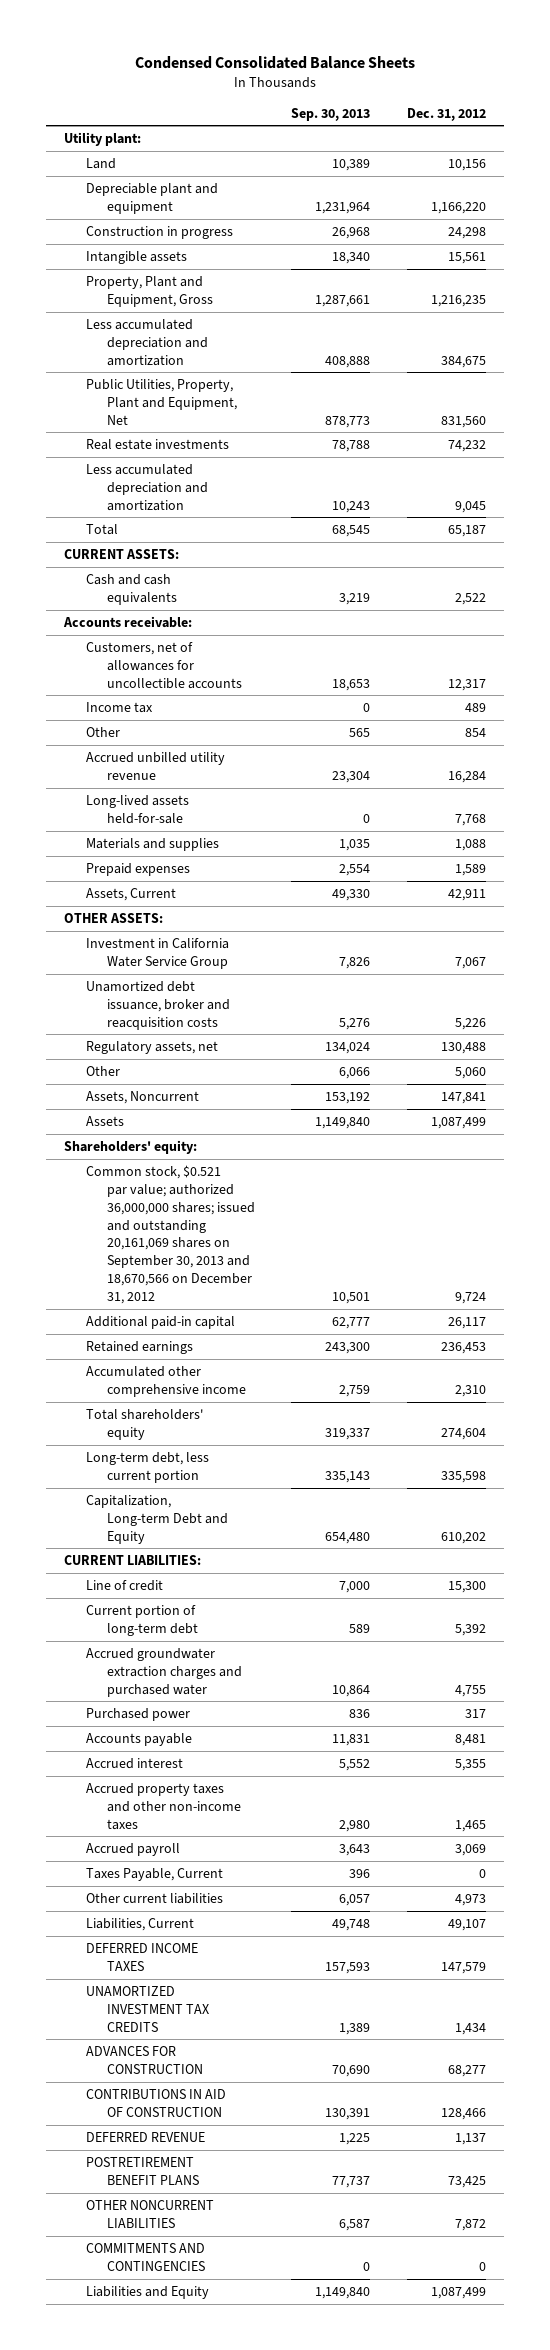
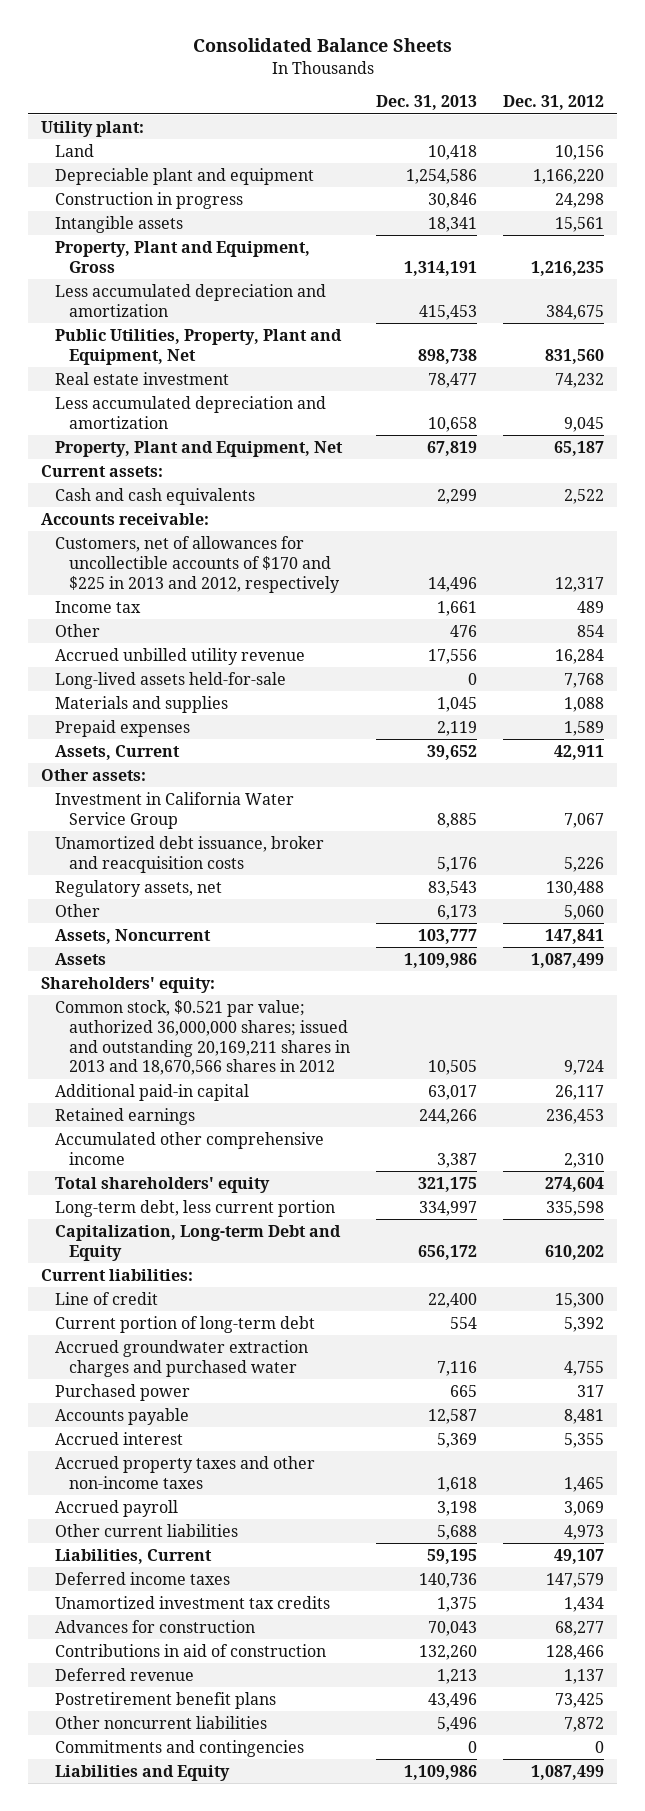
[135,55,416,69] Condensed Consolidated Balance Sheets -> [192,38,452,53] Consolidated Balance Sheets
[291,107,371,121] Sep. 30, 2013 -> none
none -> [376,95,478,111] Dec. 31, 2013
[85,438,229,450] Real estate investments -> [55,371,230,385] Real estate investment
[85,523,118,535] Total -> [55,440,344,457] Property, Plant and Equipment, Net
[64,548,180,559] CURRENT ASSETS: -> [40,464,163,477] Current assets:
[85,641,242,689] Customers, net of allowances for uncollectible accounts -> [55,535,341,593] Customers, net of allowances for uncollectible accounts of $170 and $225 in 2013 and 2012, respectively
[64,912,164,923] OTHER ASSETS: -> [40,768,146,781] Other assets:
[85,1164,255,1305] Common stock, $0.521 par value; authorized 36,000,000 shares; issued and outstanding 20,161,069 shares on September 30, 2013 and 18,670,566 on December 31, 2012 -> [55,999,351,1076] Common stock, $0.521 par value; authorized 36,000,000 shares; issued and outstanding 20,169,211 shares in 2013 and 18,670,566 shares in 2012
[64,1554,202,1565] CURRENT LIABILITIES: -> [40,1268,193,1281] Current liabilities:
[85,1867,223,1881] Taxes Payable, Current -> none
[85,1942,198,1971] DEFERRED INCOME TAXES -> [55,1571,231,1585] Deferred income taxes
[85,1985,209,2032] UNAMORTIZED INVESTMENT TAX CREDITS -> [55,1595,331,1609] Unamortized investment tax credits
[85,2045,203,2074] ADVANCES FOR CONSTRUCTION -> [55,1619,256,1633] Advances for construction
[85,2088,226,2117] CONTRIBUTIONS IN AID OF CONSTRUCTION -> [55,1643,327,1657] Contributions in aid of construction
[85,2131,205,2142] DEFERRED REVENUE -> [55,1667,195,1681] Deferred revenue
[85,2156,199,2185] POSTRETIREMENT BENEFIT PLANS -> [55,1691,277,1709] Postretirement benefit plans
[85,2199,214,2228] OTHER NONCURRENT LIABILITIES -> [55,1715,268,1729] Other noncurrent liabilities
[85,2242,205,2271] COMMITMENTS AND CONTINGENCIES -> [55,1739,305,1757] Commitments and contingencies

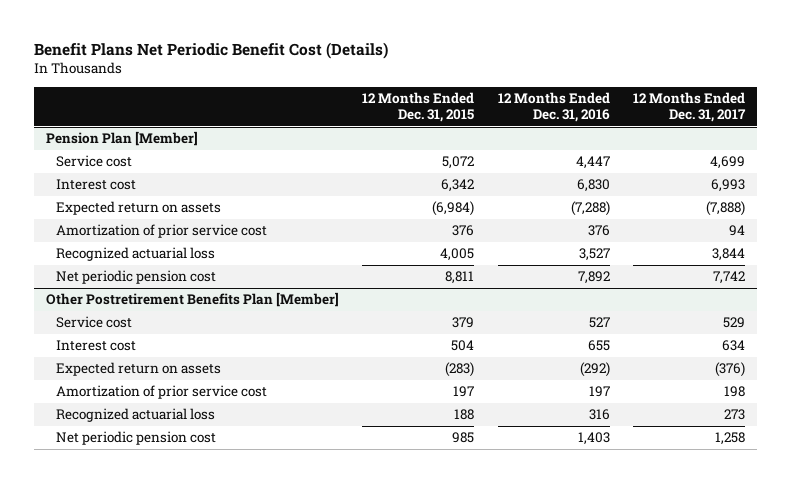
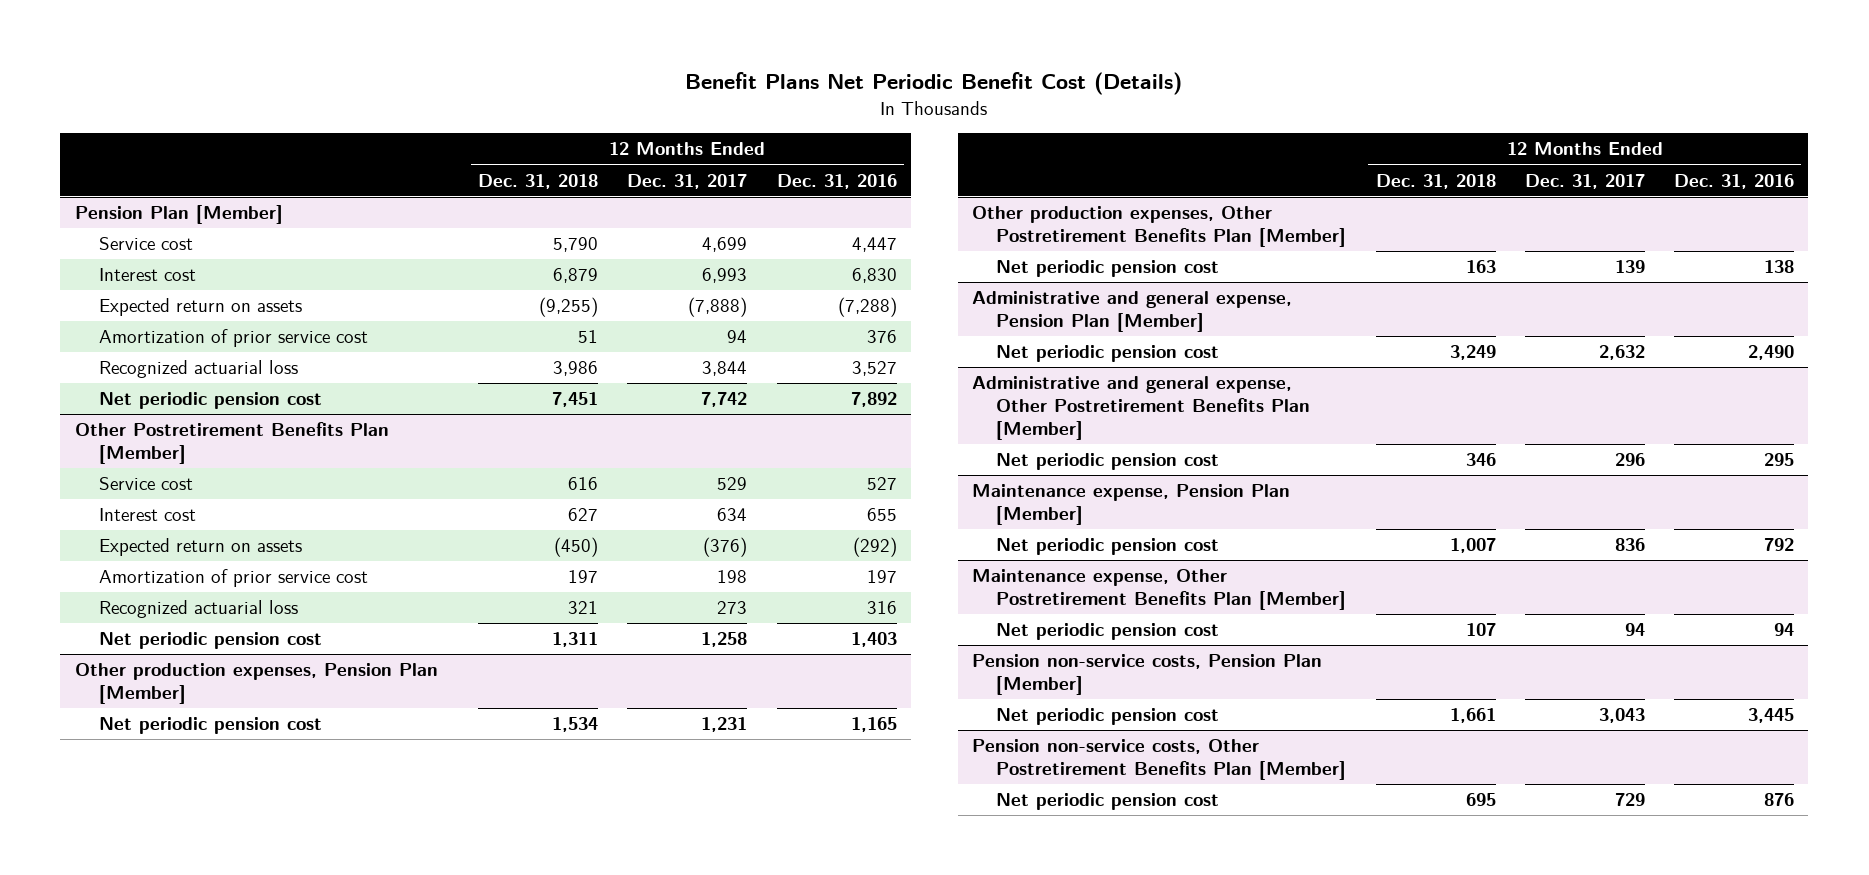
[362,92,475,123] 12 Months Ended Dec. 31, 2015 -> none
none -> [478,173,599,189] Dec. 31, 2018
none -> [74,663,438,705] Other production expenses, Pension Plan [Member]
none -> [99,717,323,735] Net periodic pension cost
none -> [972,206,1347,248] Other production expenses, Other Postretirement Benefits Plan [Member]
none -> [996,260,1220,278] Net periodic pension cost
none -> [972,291,1293,333] Administrative and general expense, Pension Plan [Member]
none -> [996,345,1220,363] Net periodic pension cost
none -> [972,376,1311,440] Administrative and general expense, Other Postretirement Benefits Plan [Member]
none -> [996,453,1220,471] Net periodic pension cost
none -> [972,484,1291,526] Maintenance expense, Pension Plan [Member]
none -> [996,538,1220,556] Net periodic pension cost
none -> [972,569,1347,611] Maintenance expense, Other Postretirement Benefits Plan [Member]
none -> [996,623,1220,641] Net periodic pension cost
none -> [972,654,1323,696] Pension non-service costs, Pension Plan [Member]
none -> [996,708,1220,726] Net periodic pension cost
none -> [972,739,1347,781] Pension non-service costs, Other Postretirement Benefits Plan [Member]
none -> [996,793,1220,811] Net periodic pension cost

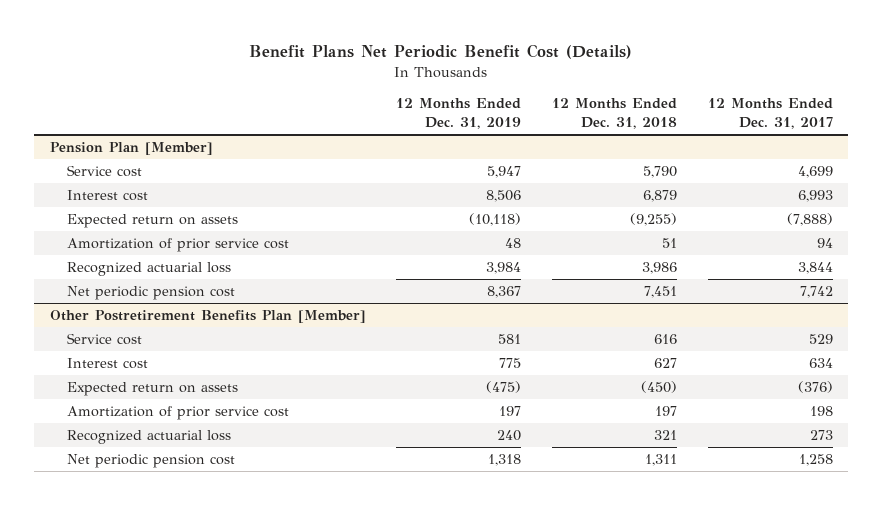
[776,173,897,189] Dec. 31, 2016 -> none
none -> [396,98,522,130] 12 Months Ended Dec. 31, 2019
[74,663,438,705] Other production expenses, Pension Plan [Member] -> none
[99,717,323,735] Net periodic pension cost -> none
[972,206,1347,248] Other production expenses, Other Postretirement Benefits Plan [Member] -> none
[996,260,1220,278] Net periodic pension cost -> none
[972,291,1293,333] Administrative and general expense, Pension Plan [Member] -> none
[996,345,1220,363] Net periodic pension cost -> none
[972,376,1311,440] Administrative and general expense, Other Postretirement Benefits Plan [Member] -> none
[996,453,1220,471] Net periodic pension cost -> none
[972,484,1291,526] Maintenance expense, Pension Plan [Member] -> none
[996,538,1220,556] Net periodic pension cost -> none
[972,569,1347,611] Maintenance expense, Other Postretirement Benefits Plan [Member] -> none
[996,623,1220,641] Net periodic pension cost -> none
[972,654,1323,696] Pension non-service costs, Pension Plan [Member] -> none
[996,708,1220,726] Net periodic pension cost -> none
[972,739,1347,781] Pension non-service costs, Other Postretirement Benefits Plan [Member] -> none
[996,793,1220,811] Net periodic pension cost -> none

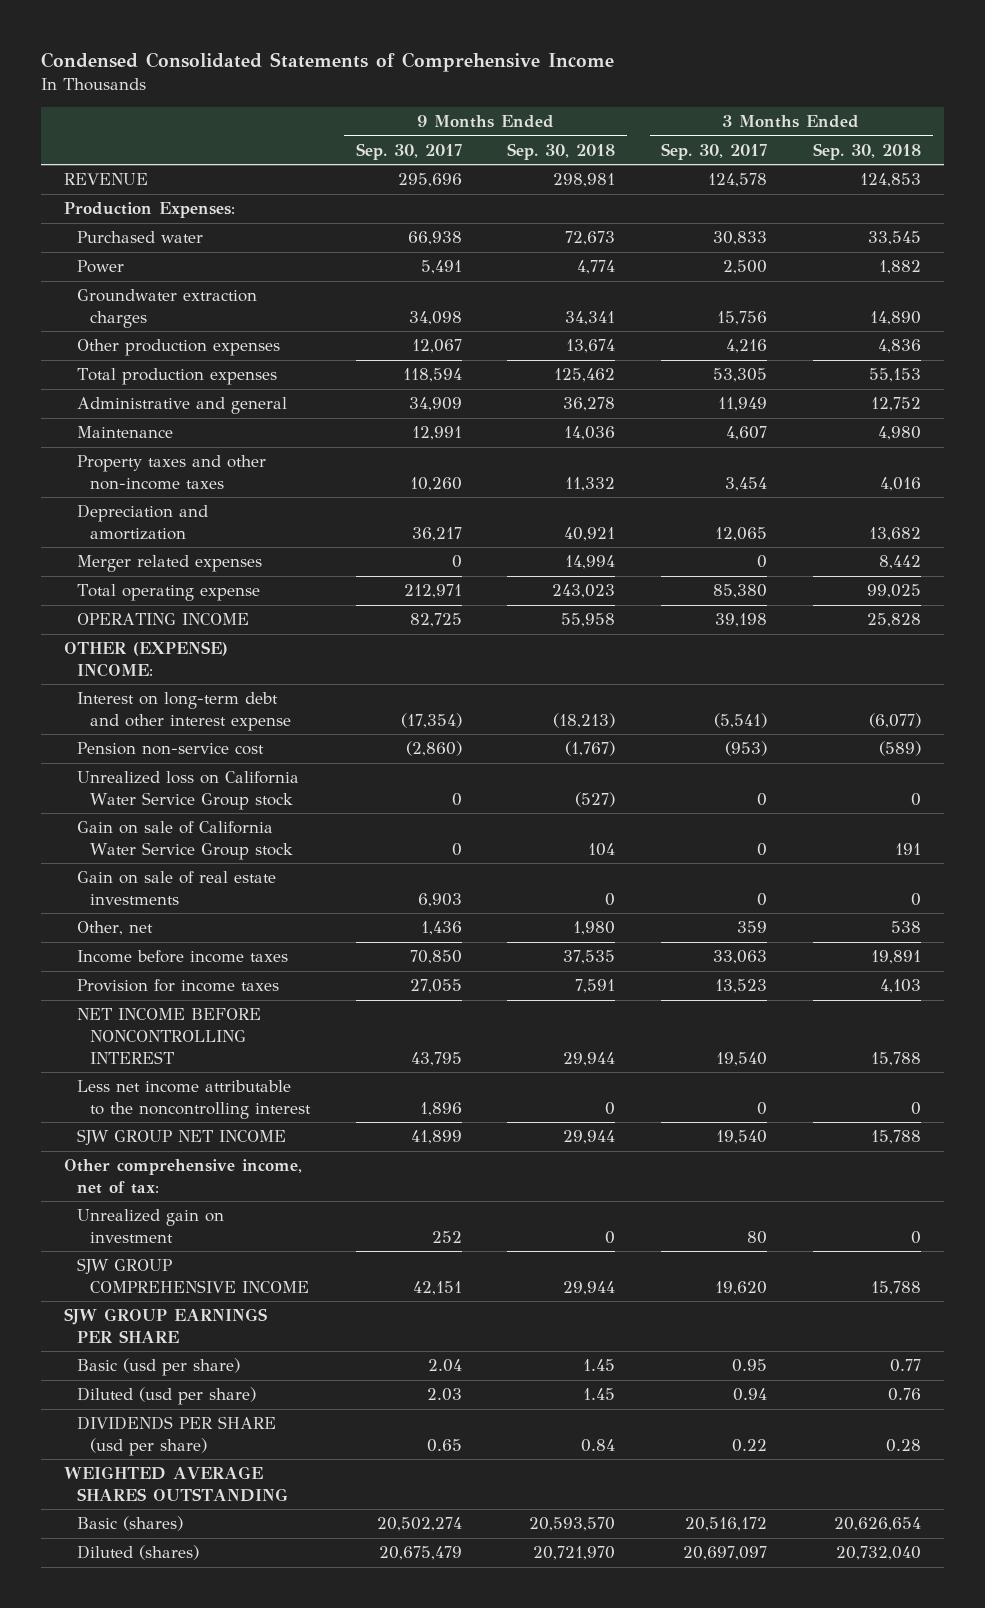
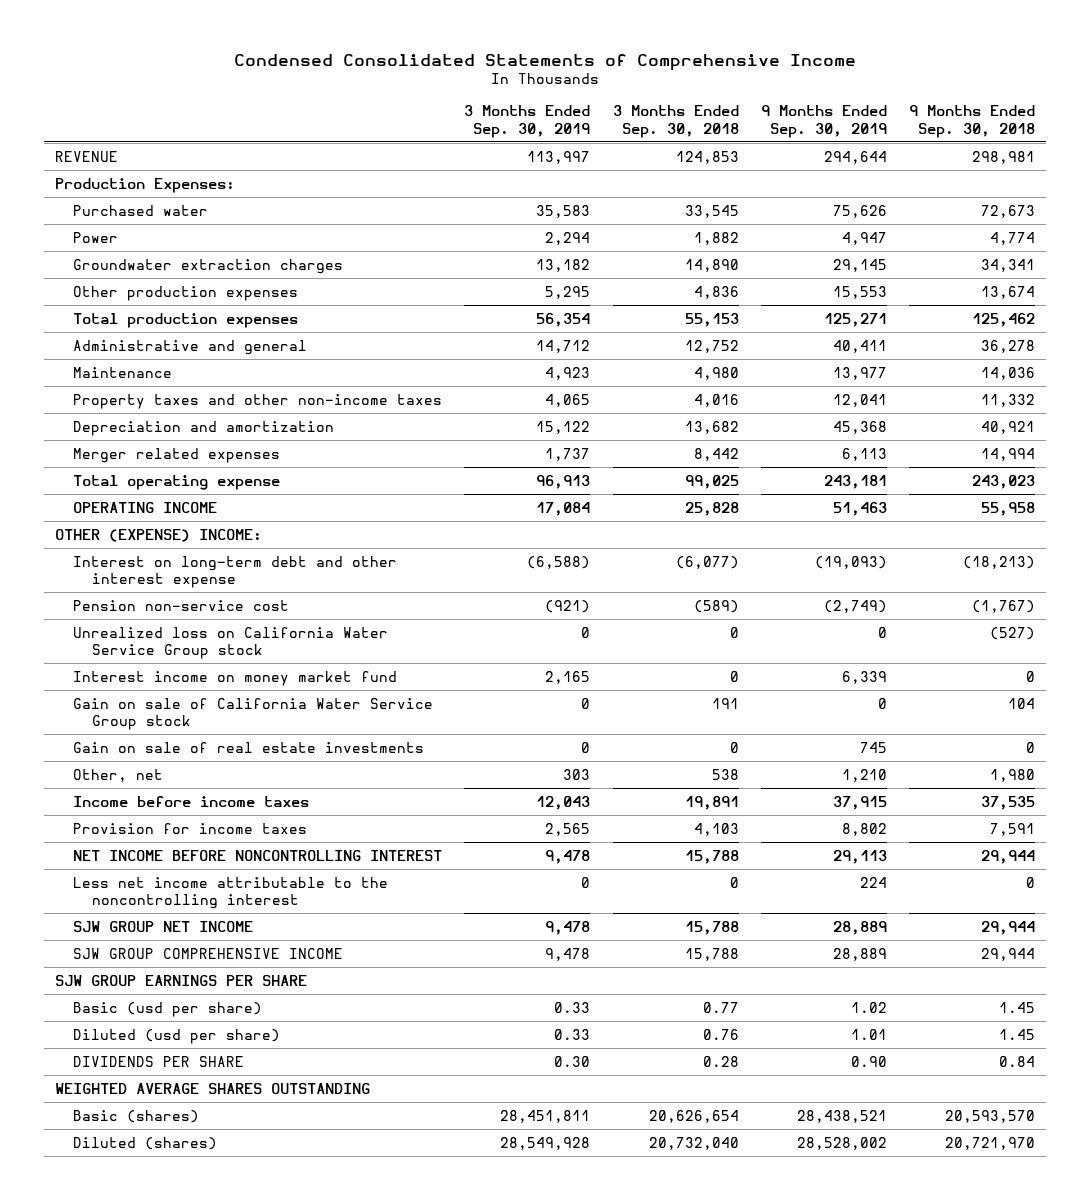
[355,142,462,160] Sep. 30, 2017 -> none
[661,142,768,160] Sep. 30, 2017 -> none
none -> [464,105,591,138] 3 Months Ended Sep. 30, 2019
none -> [760,105,887,138] 9 Months Ended Sep. 30, 2019
none -> [73,670,398,686] Interest income on money market fund
[63,1159,302,1195] Other comprehensive income, net of tax: -> none
[76,1209,224,1244] Unrealized gain on investment -> none
[76,1416,276,1457] DIVIDENDS PER SHARE (usd per share) -> [73,1055,245,1067] DIVIDENDS PER SHARE

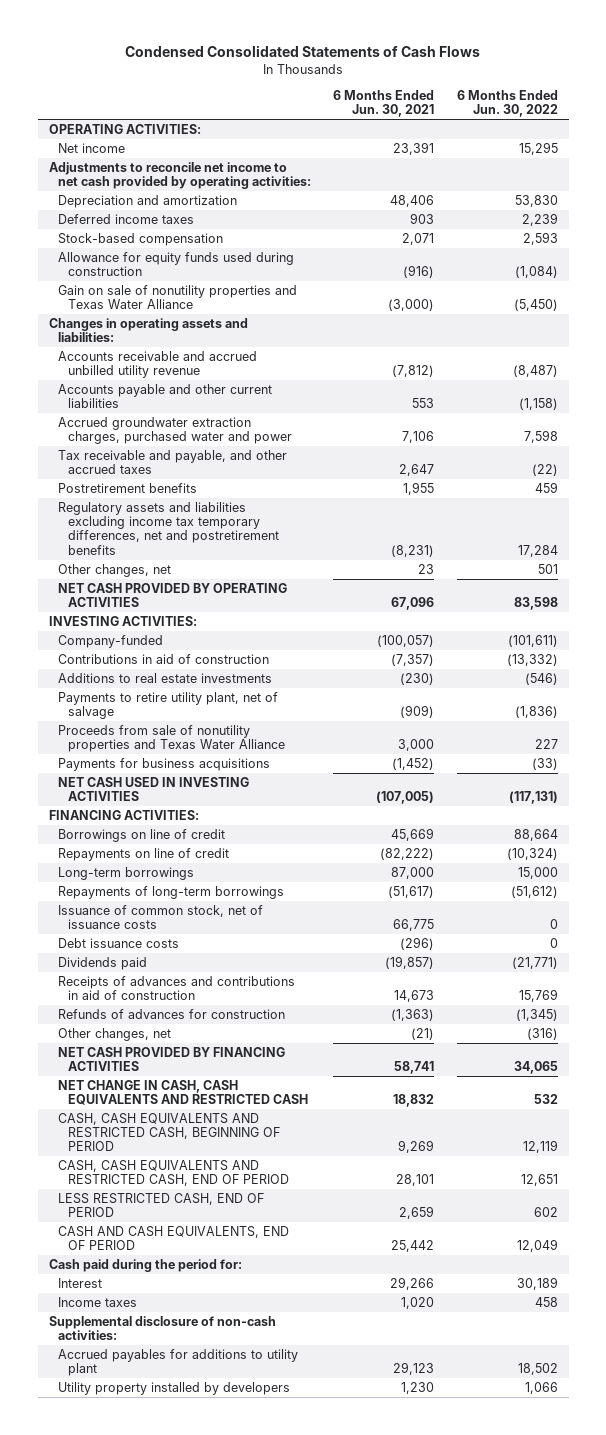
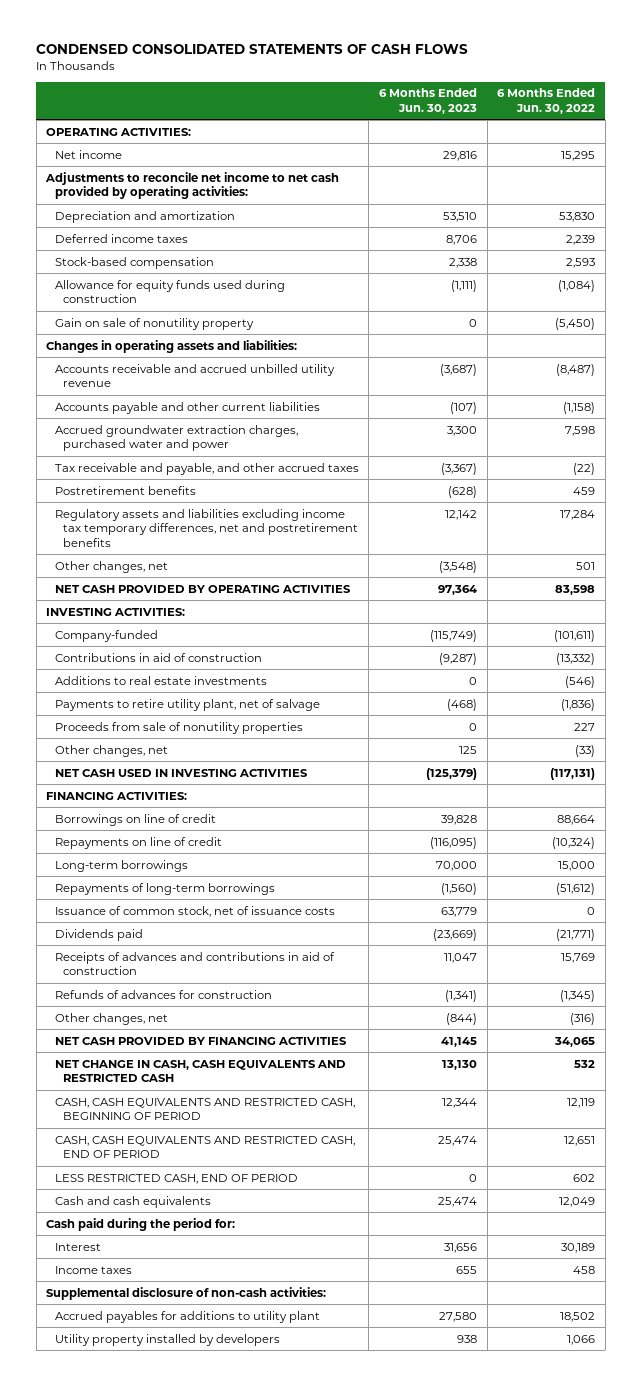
[125,44,481,57] Condensed Consolidated Statements of Cash Flows -> [36,44,469,55] CONDENSED CONSOLIDATED STATEMENTS OF CASH FLOWS
[333,89,435,118] 6 Months Ended Jun. 30, 2021 -> none
none -> [378,88,477,114] 6 Months Ended Jun. 30, 2023
[58,284,298,310] Gain on sale of nonutility properties and Texas Water Alliance -> [54,317,254,330] Gain on sale of nonutility property
[58,757,271,771] Payments for business acquisitions -> none
[58,724,285,753] Proceeds from sale of nonutility properties and Texas Water Alliance -> [54,721,303,734] Proceeds from sale of nonutility properties
none -> [54,744,168,757] Other changes, net
[58,937,180,948] Debt issuance costs -> none
[58,1225,290,1251] CASH AND CASH EQUIVALENTS, END OF PERIOD -> [54,1195,211,1208] Cash and cash equivalents

